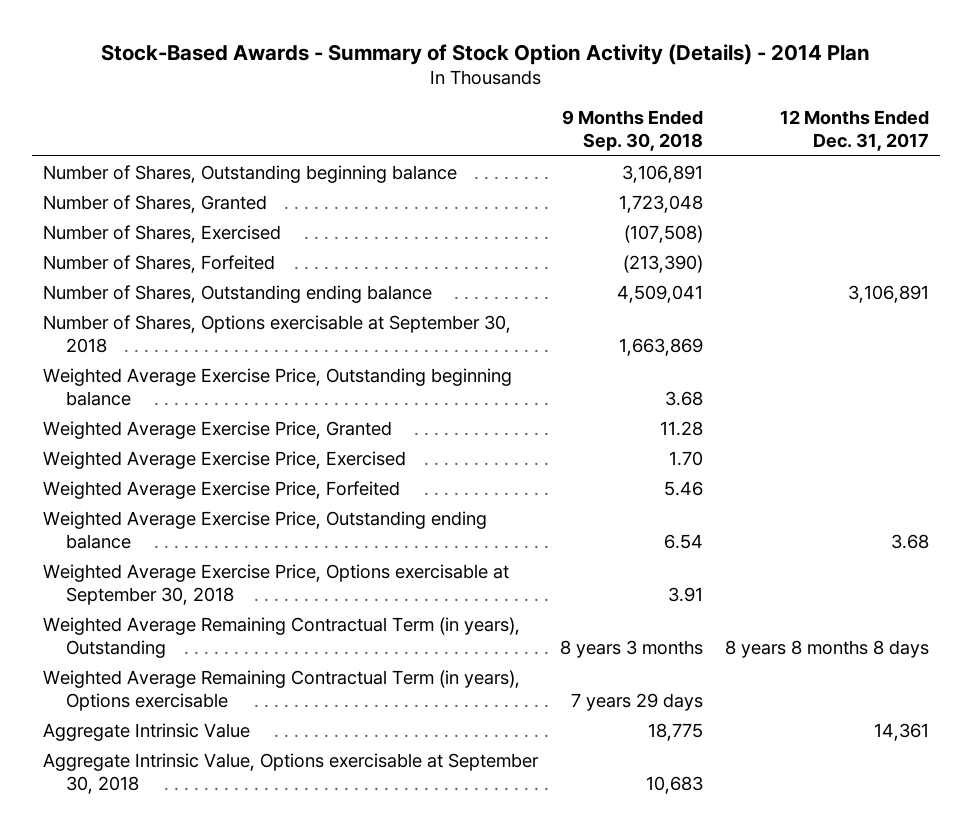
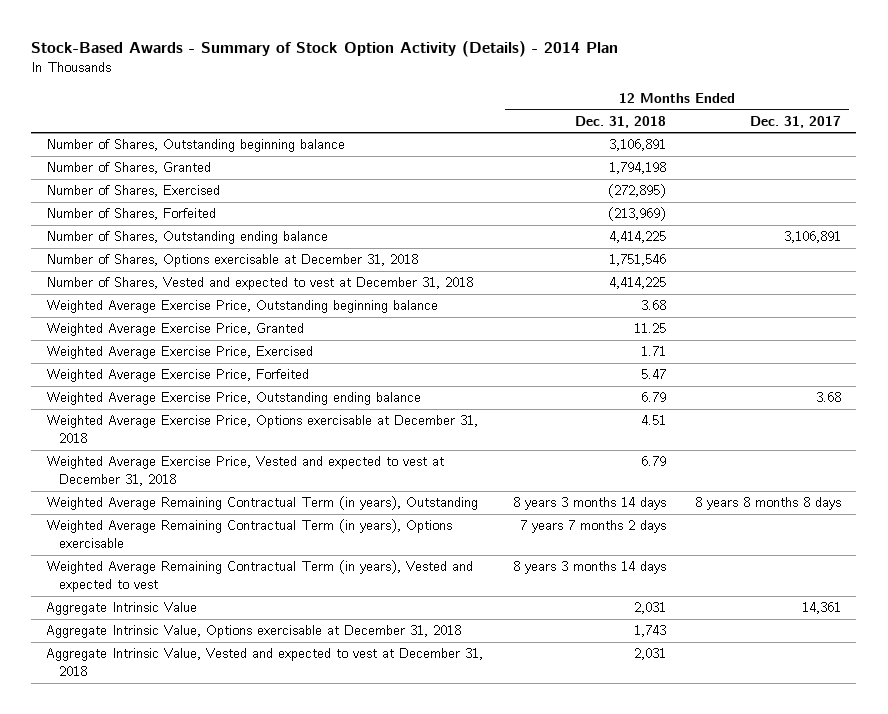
[561,110,703,152] 9 Months Ended Sep. 30, 2018 -> none
none -> [574,115,666,128] Dec. 31, 2018
[42,314,511,353] Number of Shares, Options exercisable at September 30, 2018 -> [46,254,419,268] Number of Shares, Options exercisable at December 31, 2018
none -> [46,277,474,291] Number of Shares, Vested and expected to vest at December 31, 2018
[42,563,509,605] Weighted Average Exercise Price, Options exercisable at September 30, 2018 -> [46,415,479,443] Weighted Average Exercise Price, Options exercisable at December 31, 2018
none -> [46,456,445,486] Weighted Average Exercise Price, Vested and expected to vest at December 31, 2018
none -> [46,560,474,592] Weighted Average Remaining Contractual Term (in years), Vested and expected to vest
[42,752,539,794] Aggregate Intrinsic Value, Options exercisable at September 30, 2018 -> [46,625,462,639] Aggregate Intrinsic Value, Options exercisable at December 31, 2018
none -> [46,648,484,676] Aggregate Intrinsic Value, Vested and expected to vest at December 31, 2018

